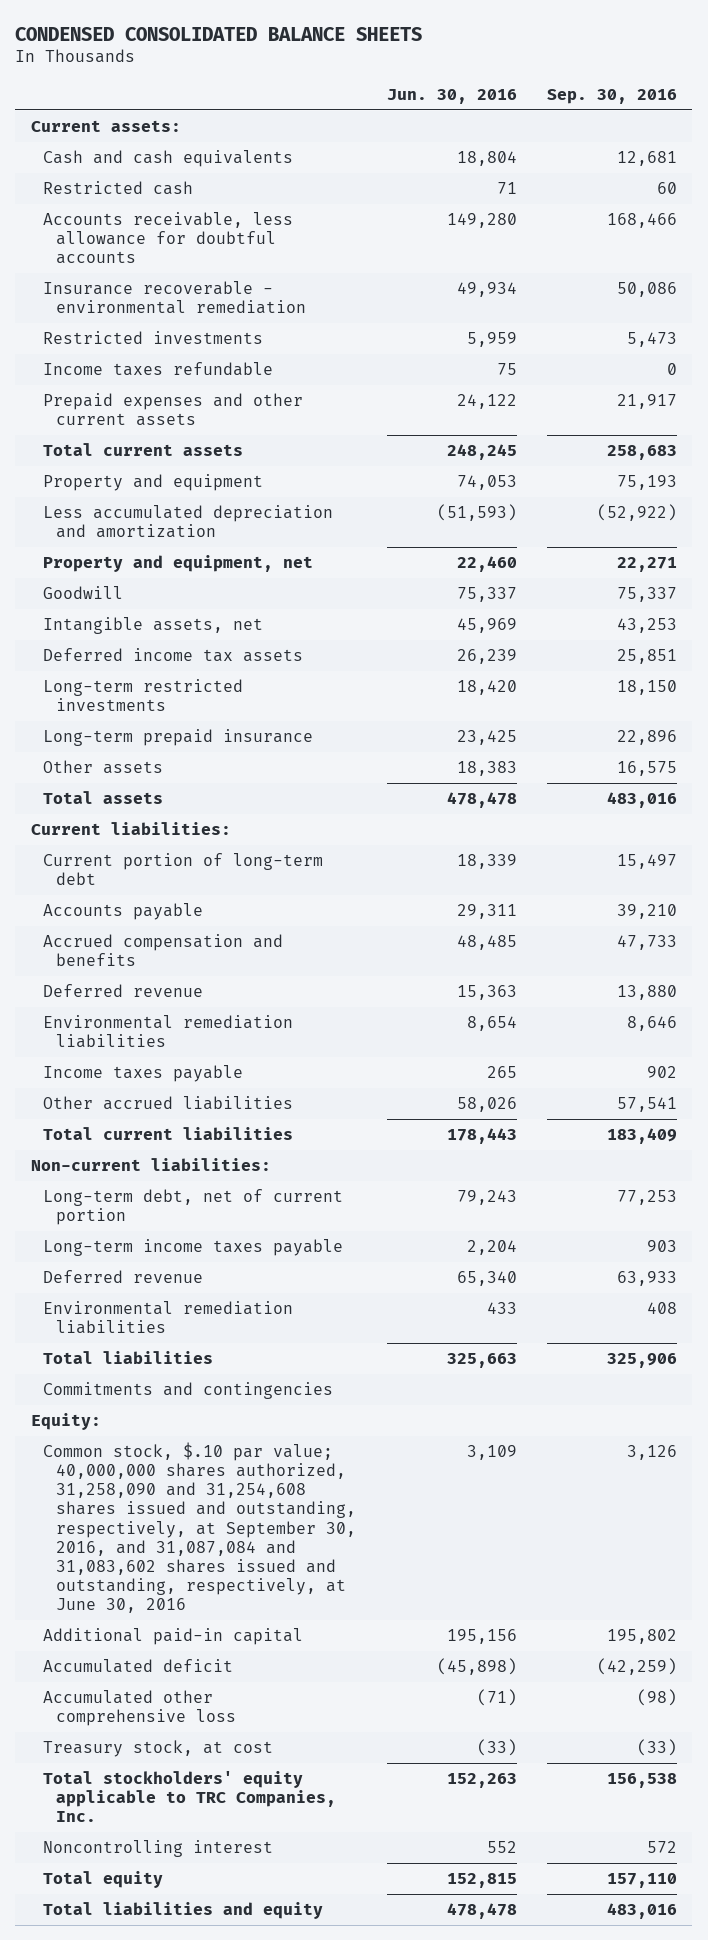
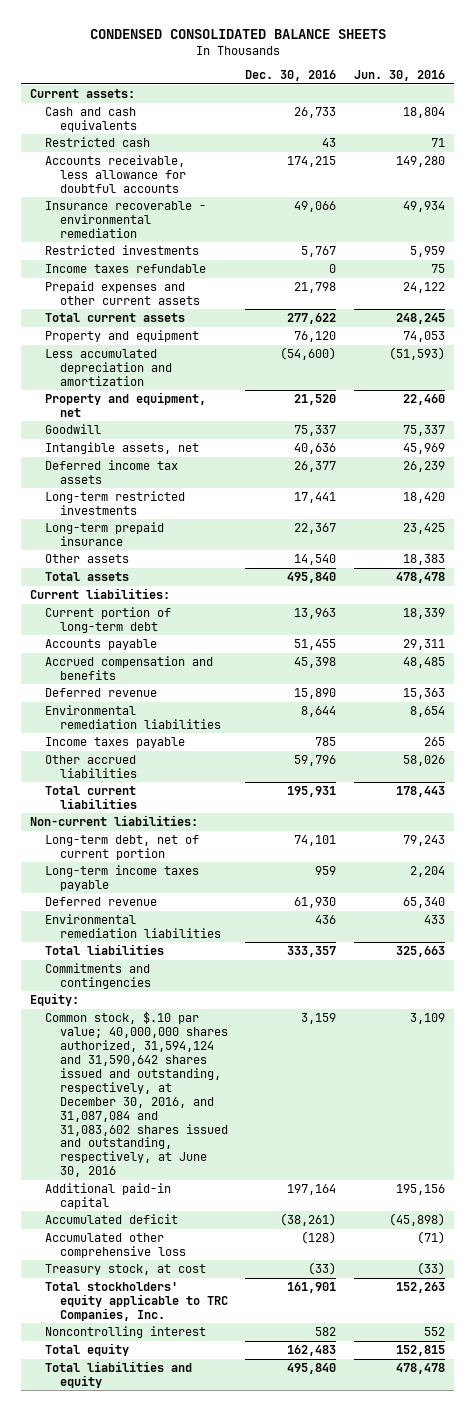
[547,88,678,104] Sep. 30, 2016 -> none
none -> [245,70,337,82] Dec. 30, 2016
[43,1442,357,1613] Common stock, $.10 par value; 40,000,000 shares authorized, 31,258,090 and 31,254,608 shares issued and outstanding, respectively, at September 30, 2016, and 31,087,084 and 31,083,602 shares issued and outstanding, respectively, at June 30, 2016 -> [44,1010,228,1178] Common stock, $.10 par value; 40,000,000 shares authorized, 31,594,124 and 31,590,642 shares issued and outstanding, respectively, at December 30, 2016, and 31,087,084 and 31,083,602 shares issued and outstanding, respectively, at June 30, 2016

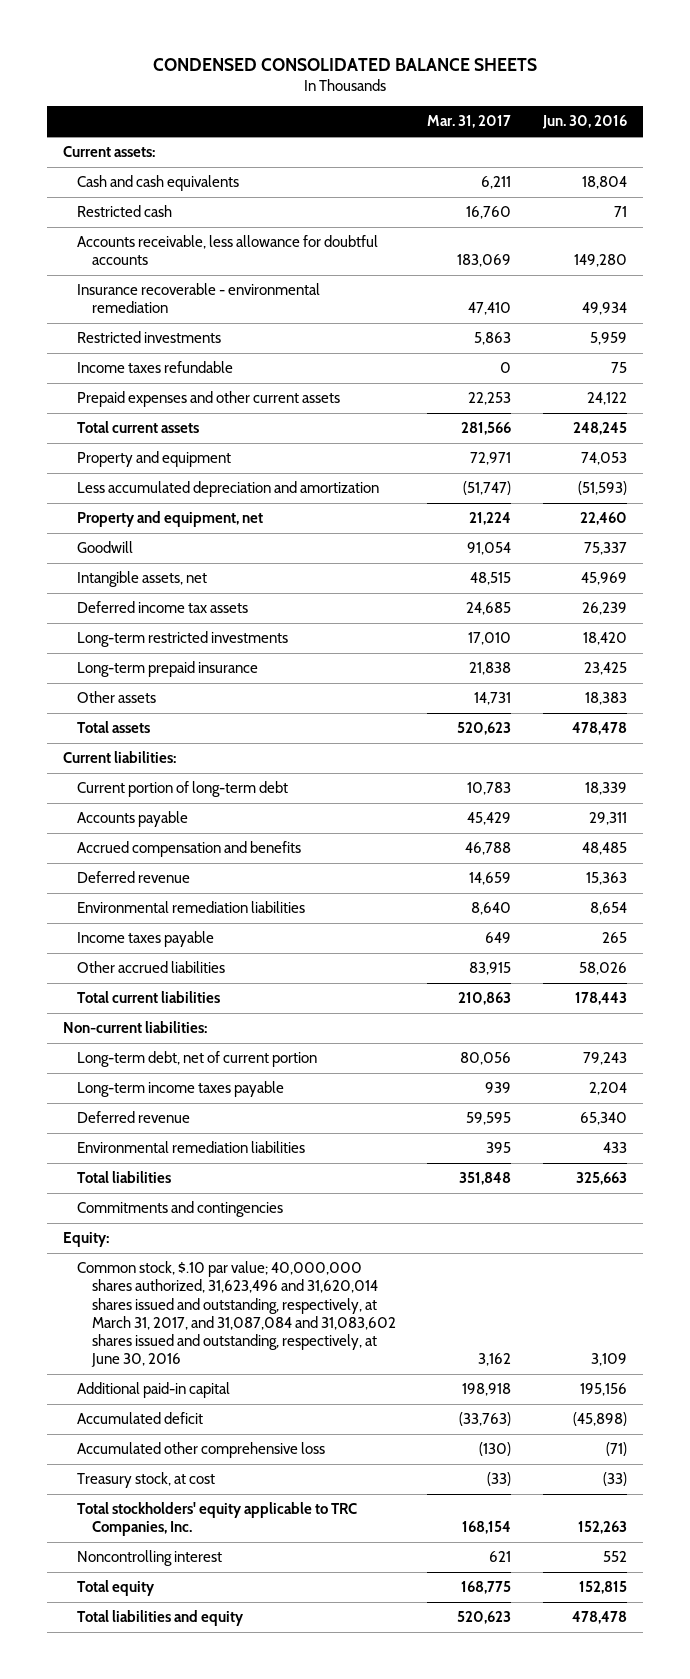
[245,70,337,82] Dec. 30, 2016 -> none
none -> [427,115,512,129] Mar. 31, 2017
[44,1010,228,1178] Common stock, $.10 par value; 40,000,000 shares authorized, 31,594,124 and 31,590,642 shares issued and outstanding, respectively, at December 30, 2016, and 31,087,084 and 31,083,602 shares issued and outstanding, respectively, at June 30, 2016 -> [77,1261,396,1368] Common stock, $.10 par value; 40,000,000 shares authorized, 31,623,496 and 31,620,014 shares issued and outstanding, respectively, at March 31, 2017, and 31,087,084 and 31,083,602 shares issued and outstanding, respectively, at June 30, 2016

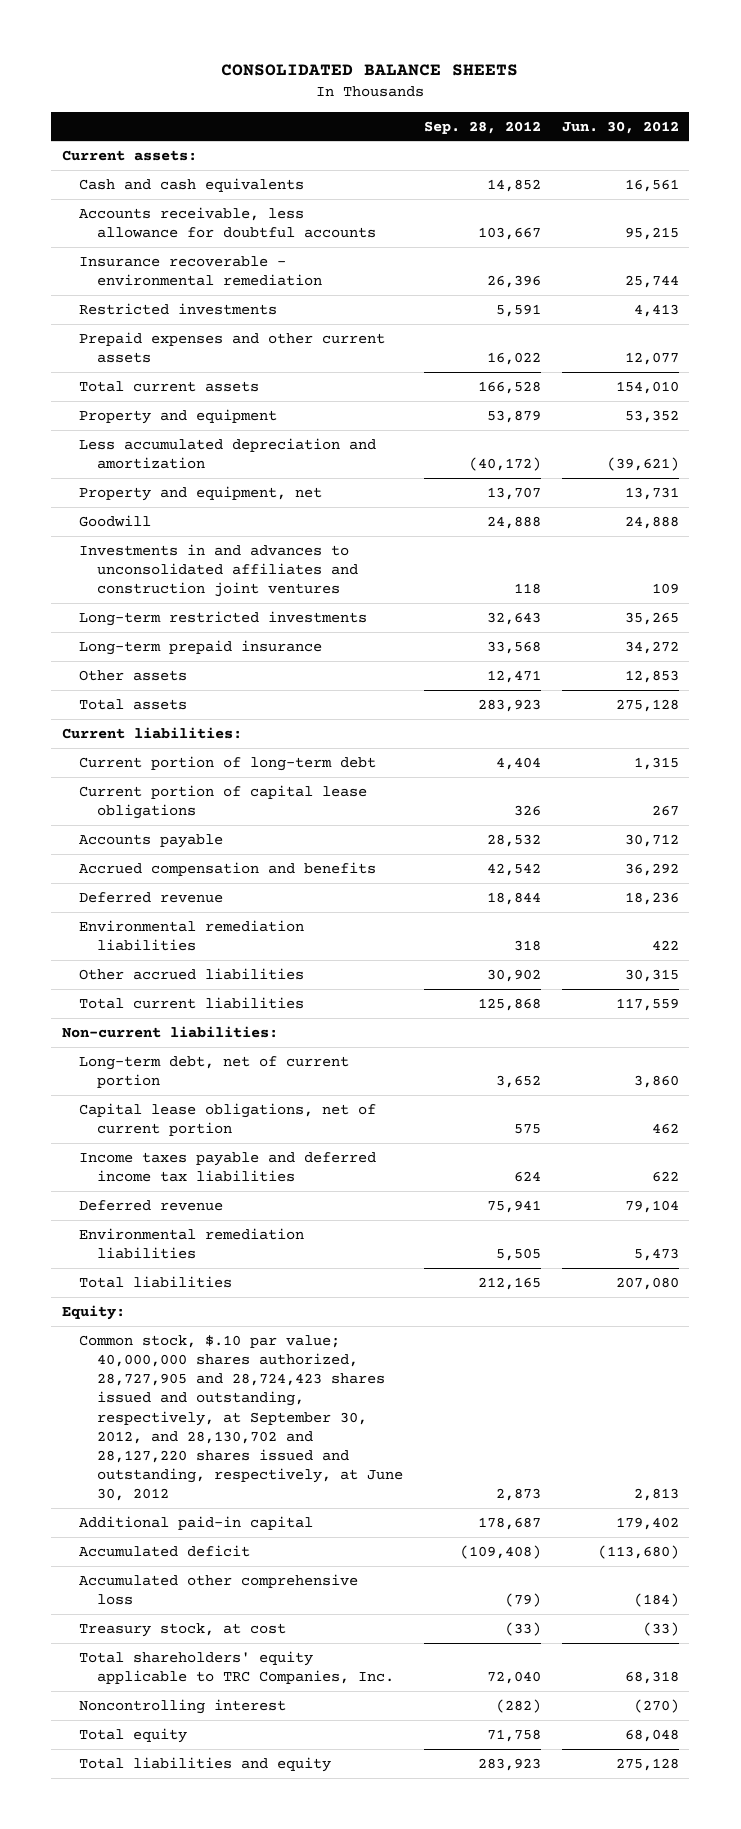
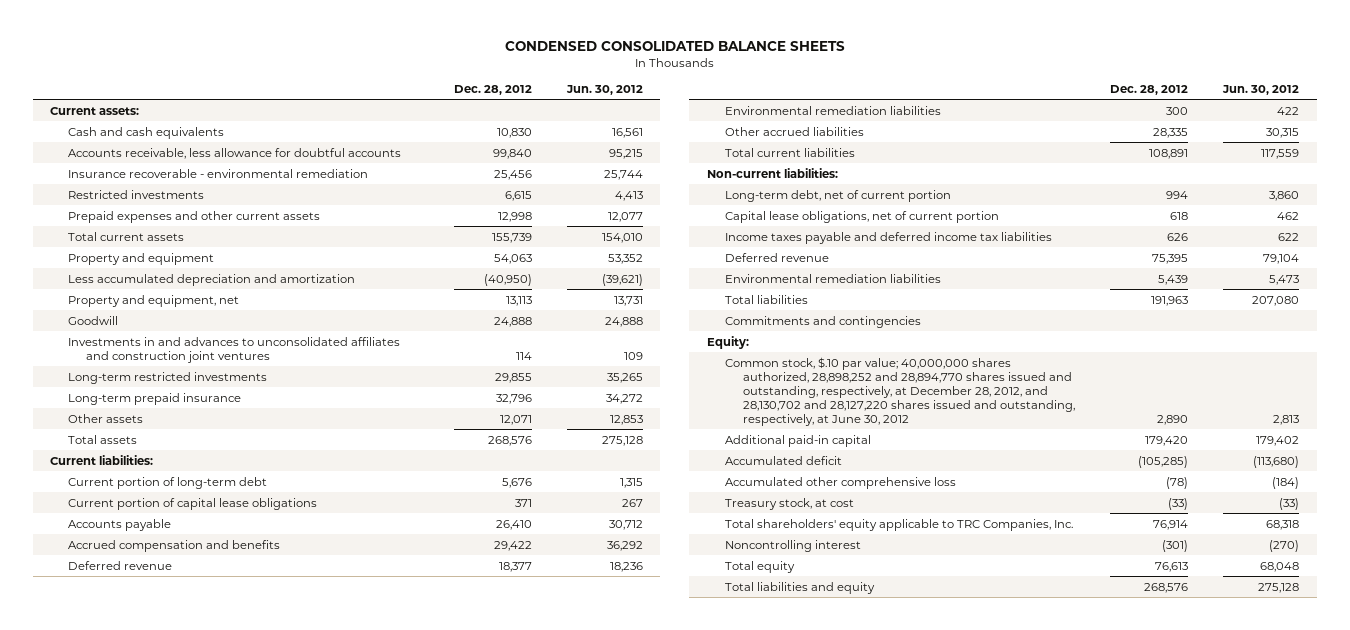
[221,64,519,77] CONSOLIDATED BALANCE SHEETS -> [504,40,845,51] CONDENSED CONSOLIDATED BALANCE SHEETS
[423,120,541,134] Sep. 28, 2012 -> none
none -> [453,84,532,95] Dec. 28, 2012
none -> [725,315,922,328] Commitments and contingencies
[79,1334,403,1502] Common stock, $.10 par value; 40,000,000 shares authorized, 28,727,905 and 28,724,423 shares issued and outstanding, respectively, at September 30, 2012, and 28,130,702 and 28,127,220 shares issued and outstanding, respectively, at June 30, 2012 -> [725,356,1076,427] Common stock, $.10 par value; 40,000,000 shares authorized, 28,898,252 and 28,894,770 shares issued and outstanding, respectively, at December 28, 2012, and 28,130,702 and 28,127,220 shares issued and outstanding, respectively, at June 30, 2012

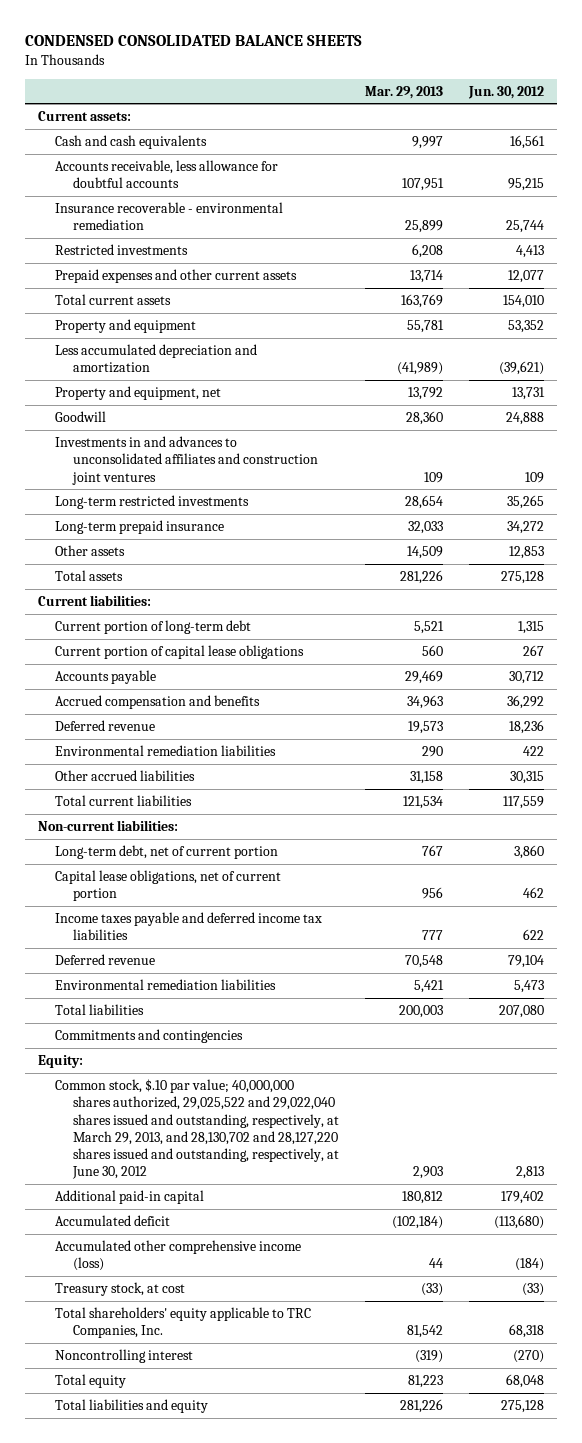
[453,84,532,95] Dec. 28, 2012 -> none
none -> [364,85,443,99] Mar. 29, 2013
[725,356,1076,427] Common stock, $.10 par value; 40,000,000 shares authorized, 28,898,252 and 28,894,770 shares issued and outstanding, respectively, at December 28, 2012, and 28,130,702 and 28,127,220 shares issued and outstanding, respectively, at June 30, 2012 -> [55,1079,339,1180] Common stock, $.10 par value; 40,000,000 shares authorized, 29,025,522 and 29,022,040 shares issued and outstanding, respectively, at March 29, 2013, and 28,130,702 and 28,127,220 shares issued and outstanding, respectively, at June 30, 2012
[725,476,957,489] Accumulated other comprehensive loss -> [55,1240,302,1272] Accumulated other comprehensive income (loss)

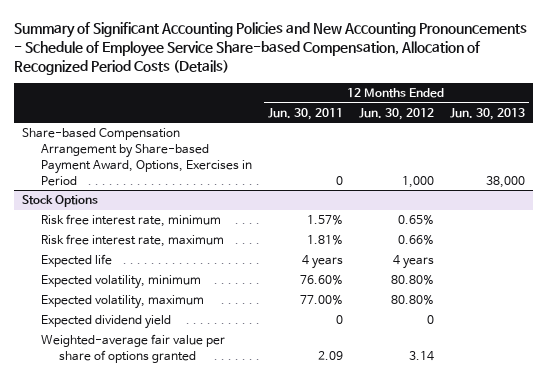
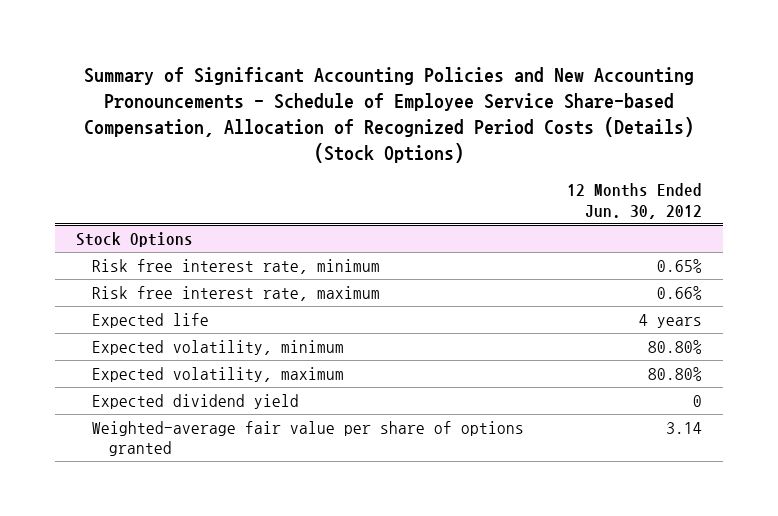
[14,22,528,75] Summary of Significant Accounting Policies and New Accounting Pronouncements - Schedule of Employee Service Share-based Compensation, Allocation of Recognized Period Costs (Details) -> [83,66,694,164] Summary of Significant Accounting Policies and New Accounting Pronouncements - Schedule of Employee Service Share-based Compensation, Allocation of Recognized Period Costs (Details) (Stock Options)
[267,107,343,120] Jun. 30, 2011 -> none
[449,107,525,120] Jun. 30, 2013 -> none
[22,128,252,186] Share-based Compensation Arrangement by Share-based Payment Award, Options, Exercises in Period -> none

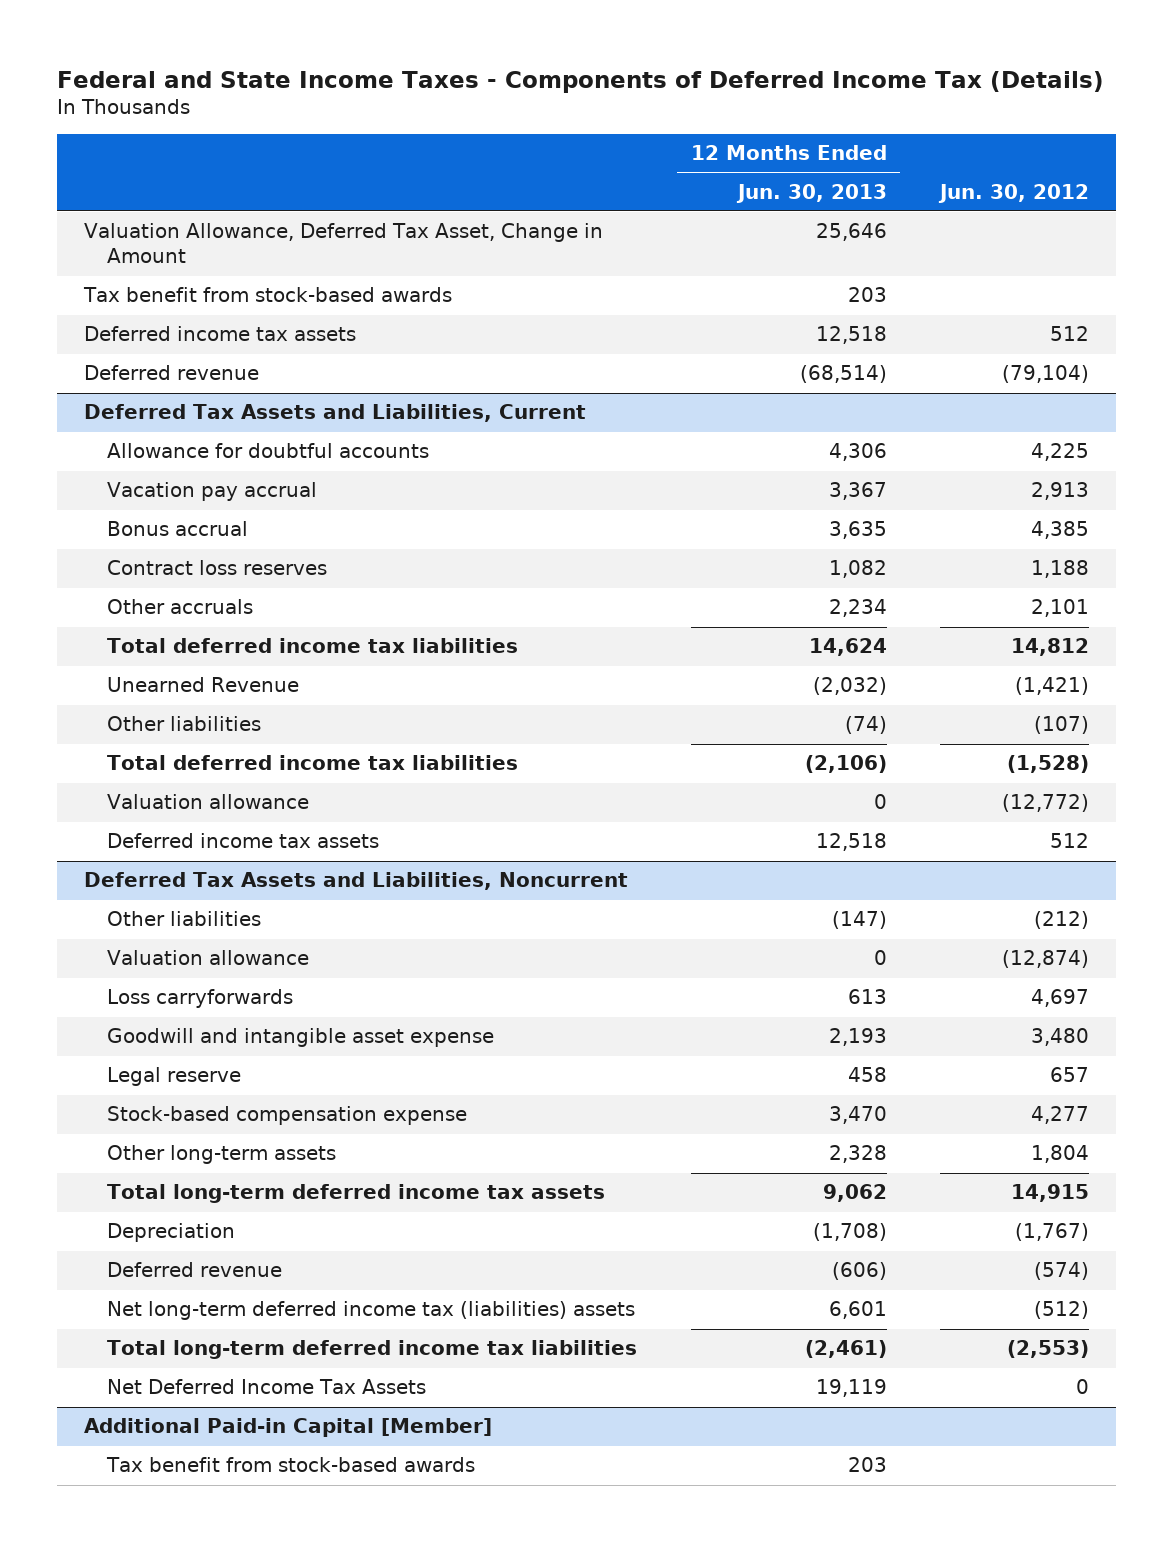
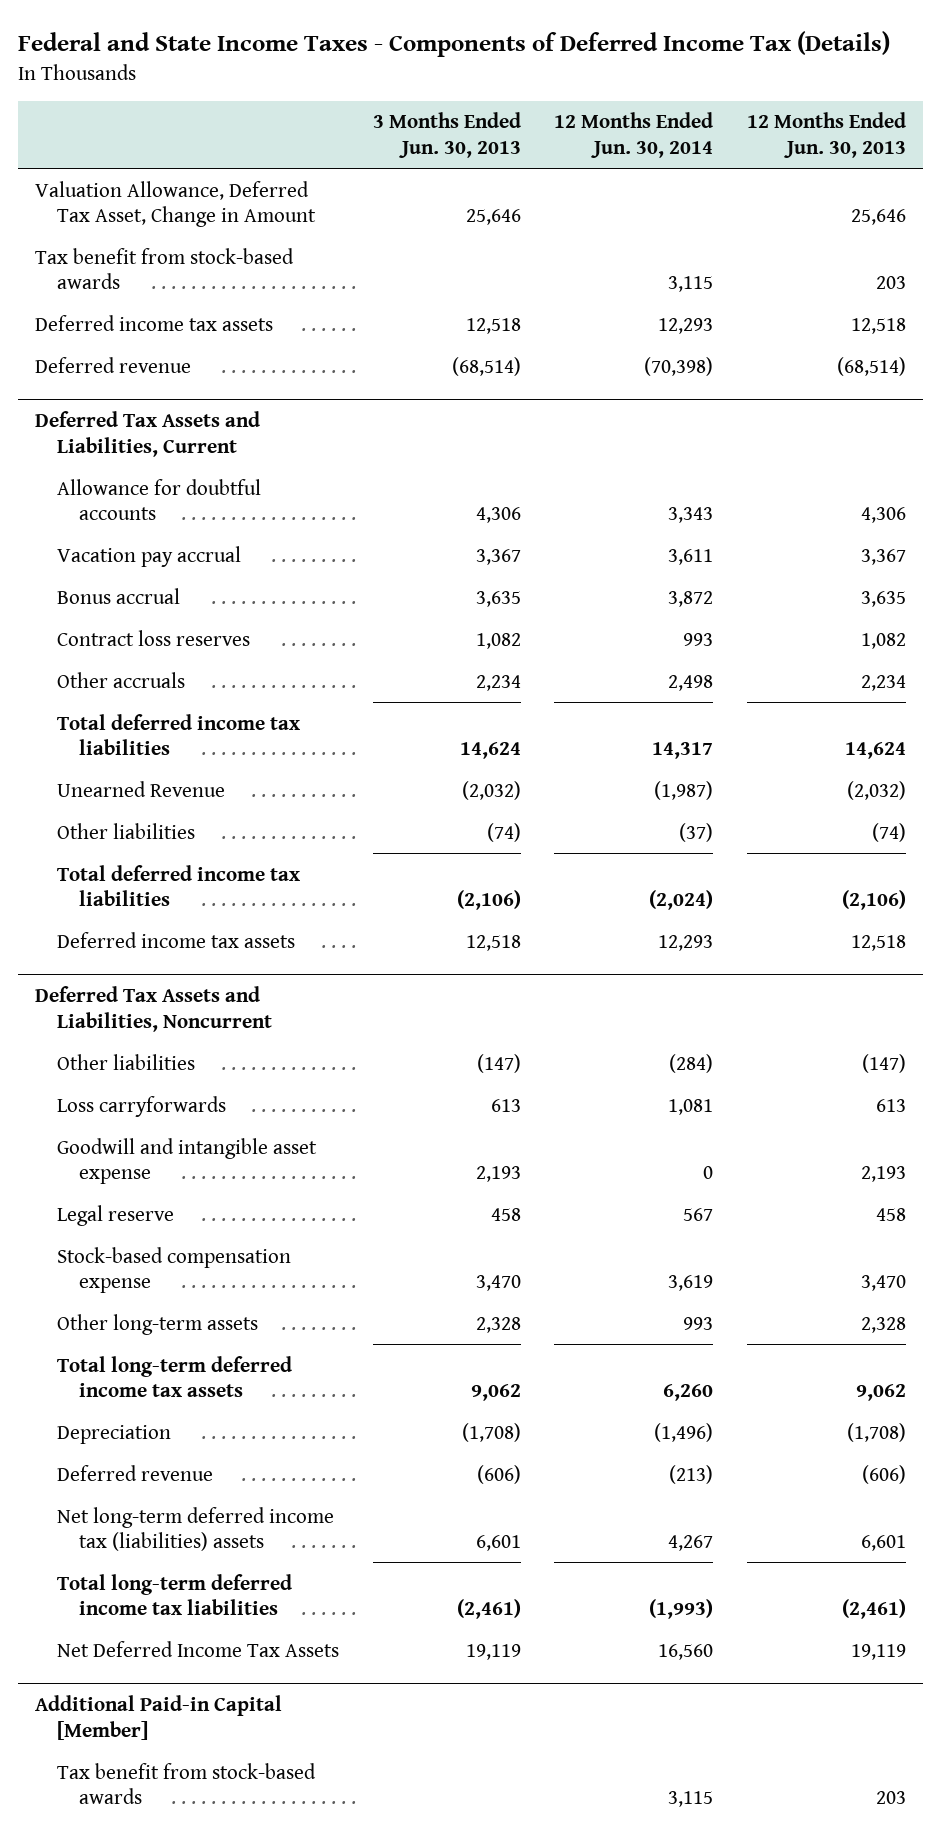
[938,183,1090,203] Jun. 30, 2012 -> none
none -> [372,112,521,158] 3 Months Ended Jun. 30, 2013
none -> [554,112,714,158] 12 Months Ended Jun. 30, 2014
[107,794,310,810] Valuation allowance -> none
[107,950,310,966] Valuation allowance -> none

